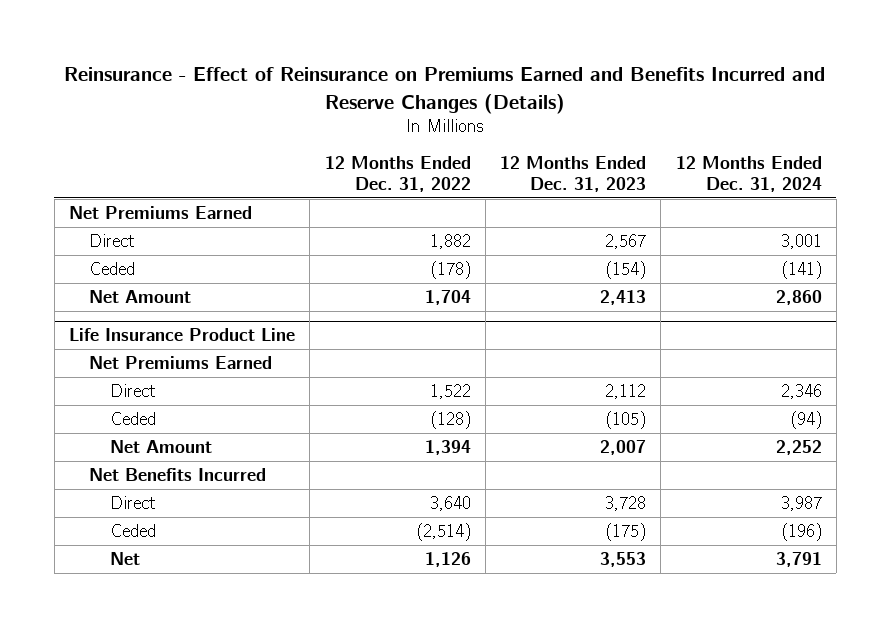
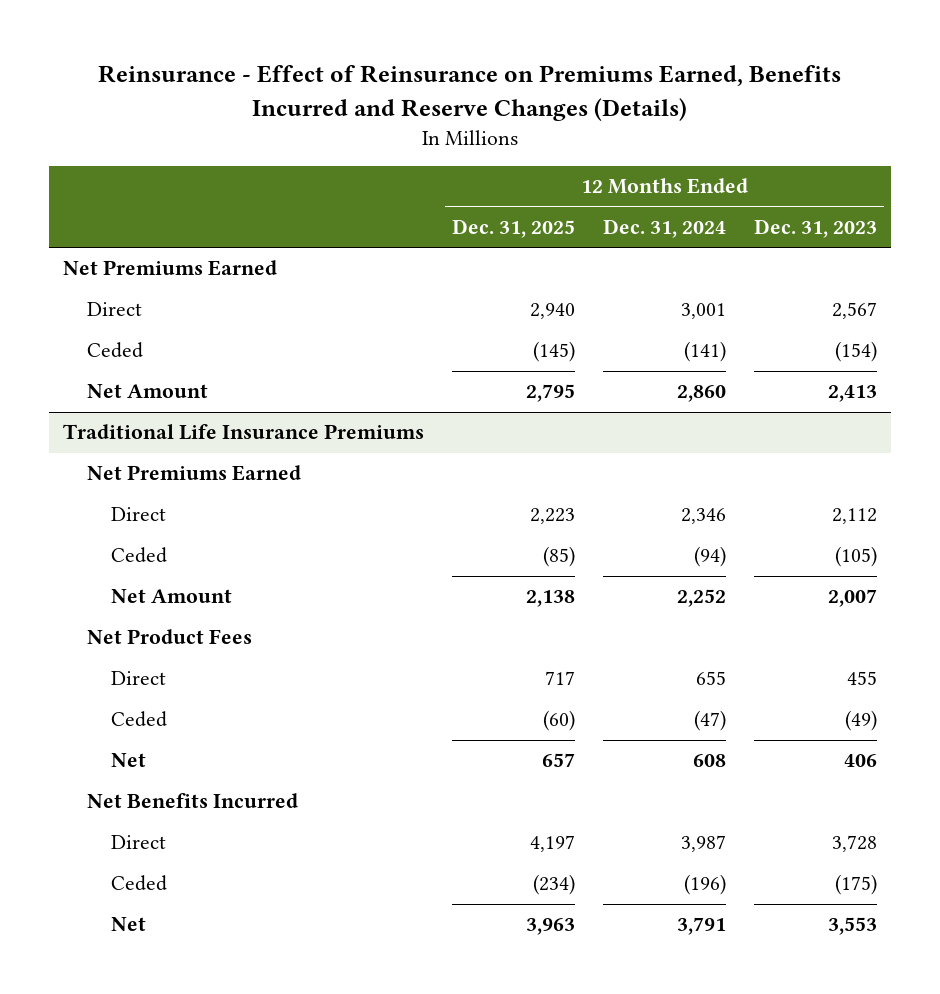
[64,67,826,114] Reinsurance - Effect of Reinsurance on Premiums Earned and Benefits Incurred and Reserve Changes (Details) -> [98,65,842,121] Reinsurance - Effect of Reinsurance on Premiums Earned, Benefits Incurred and Reserve Changes (Details)
[324,156,471,192] 12 Months Ended Dec. 31, 2022 -> none
none -> [452,219,576,239] Dec. 31, 2025
[69,328,296,342] Life Insurance Product Line -> [63,424,425,441] Traditional Life Insurance Premiums
none -> [87,629,253,645] Net Product Fees
none -> [111,671,167,686] Direct
none -> [111,711,168,728] Ceded
none -> [111,753,147,768] Net

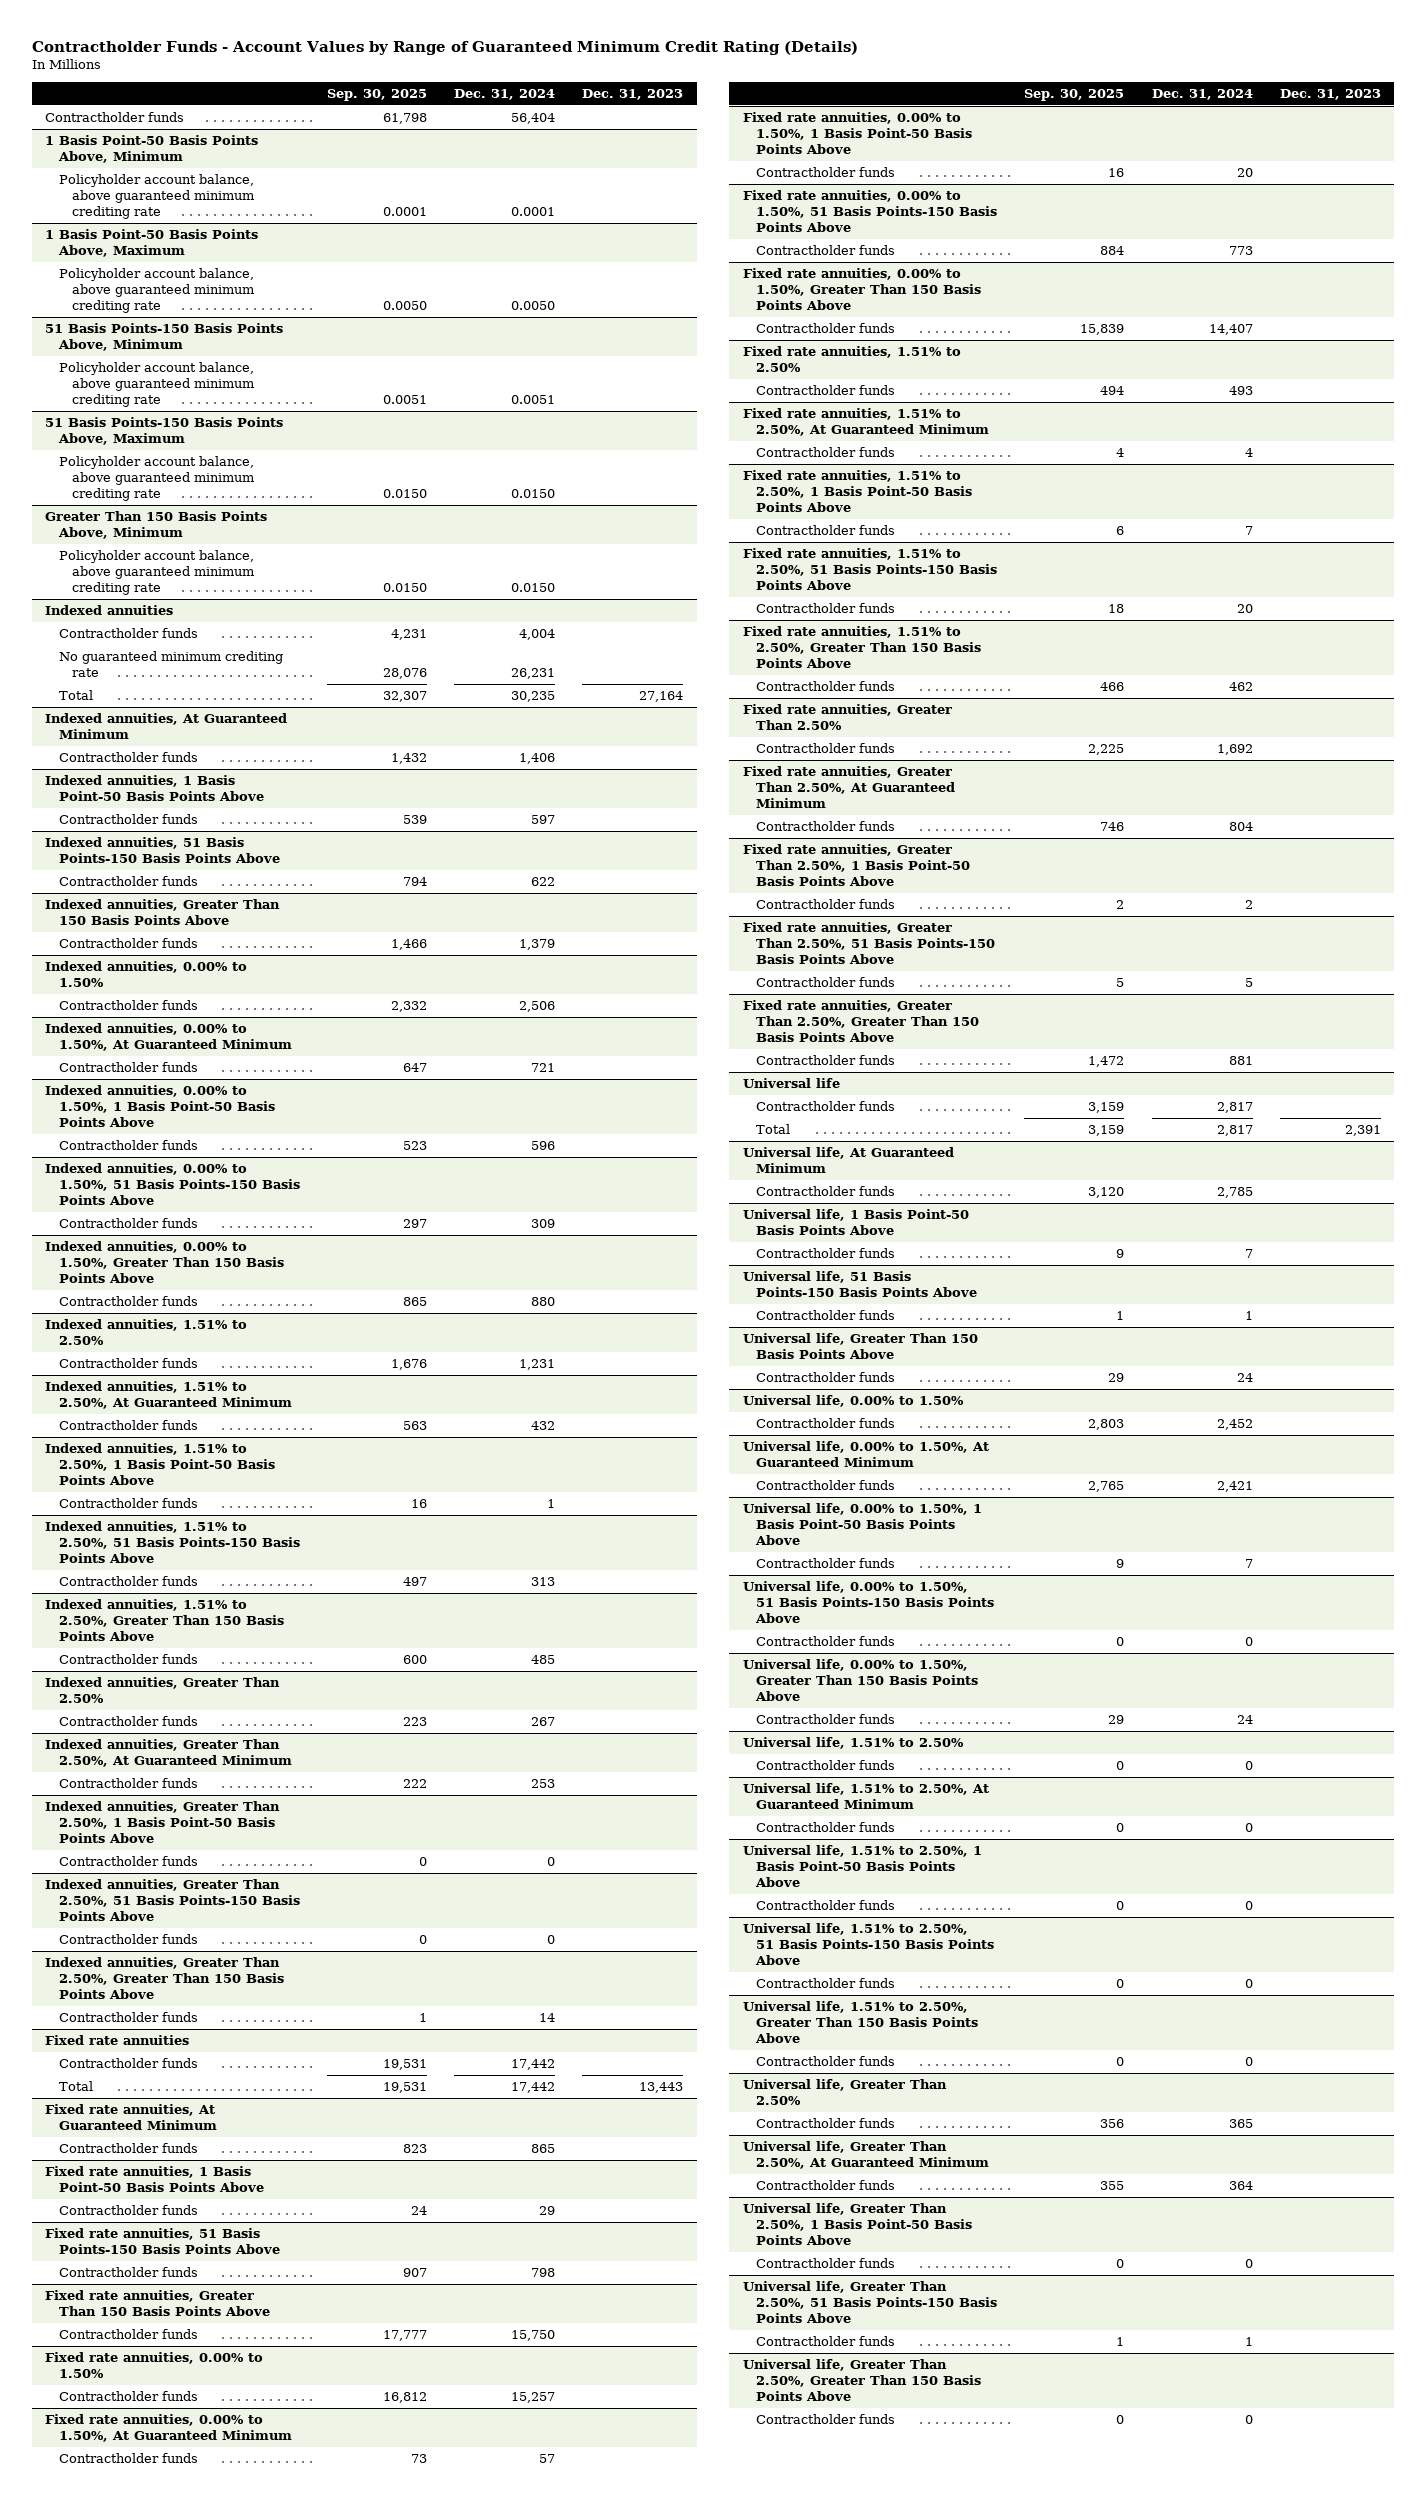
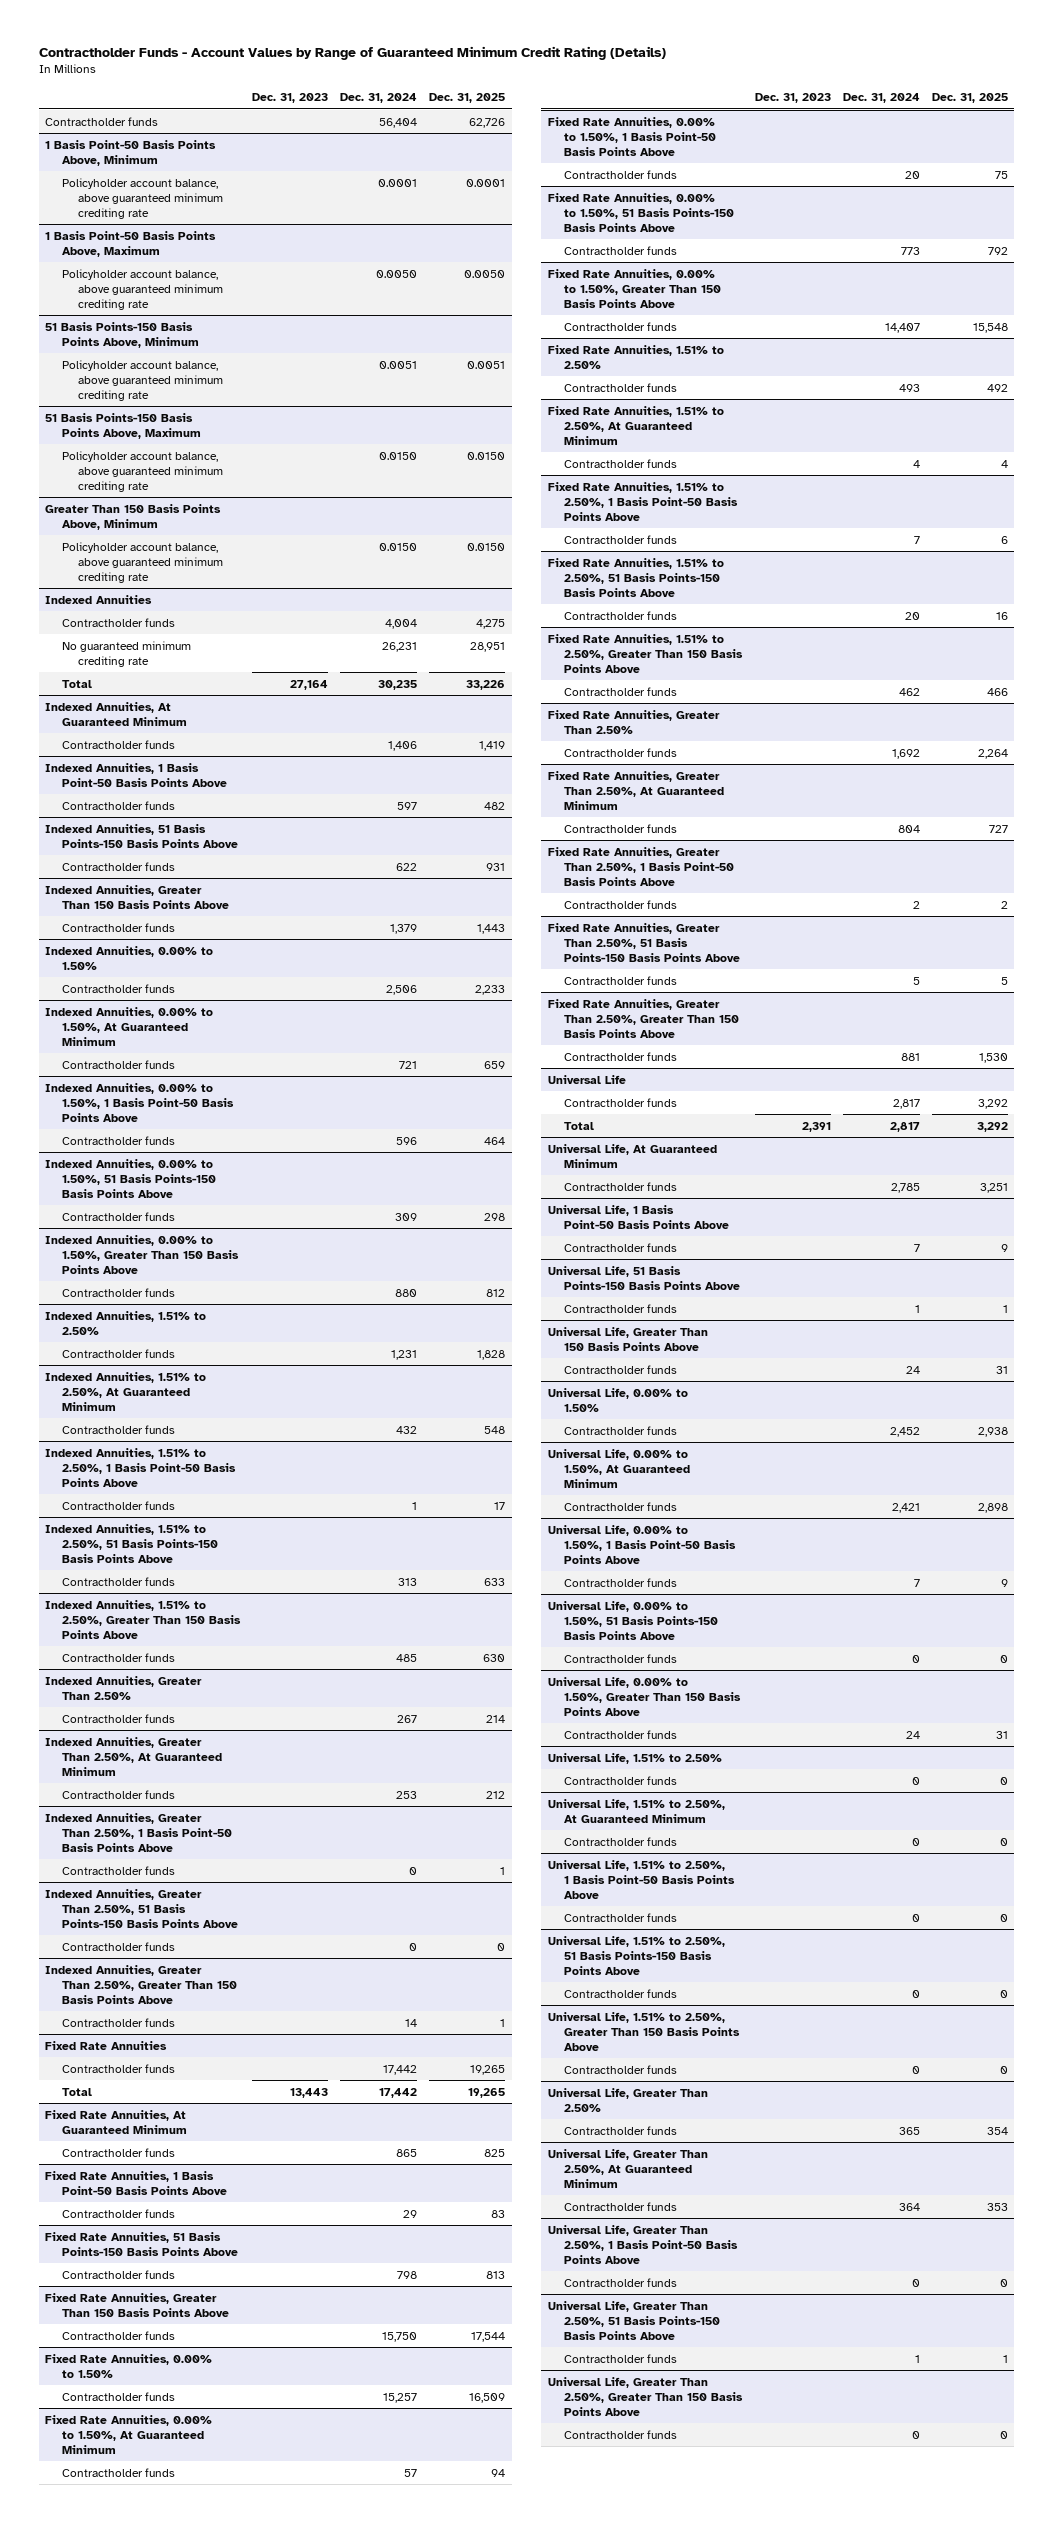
[326,89,427,102] Sep. 30, 2025 -> none
none -> [429,92,506,103] Dec. 31, 2025
[45,605,174,616] Indexed annuities -> [44,594,152,604] Indexed Annuities
[45,713,288,740] Indexed annuities, At Guaranteed Minimum -> [44,701,187,726] Indexed Annuities, At Guaranteed Minimum
[45,775,264,802] Indexed annuities, 1 Basis Point-50 Basis Points Above -> [44,762,227,787] Indexed Annuities, 1 Basis Point-50 Basis Points Above
[45,837,280,864] Indexed annuities, 51 Basis Points-150 Basis Points Above -> [44,823,238,848] Indexed Annuities, 51 Basis Points-150 Basis Points Above
[45,899,281,926] Indexed annuities, Greater Than 150 Basis Points Above -> [44,884,229,909] Indexed Annuities, Greater Than 150 Basis Points Above
[45,961,248,988] Indexed annuities, 0.00% to 1.50% -> [44,945,213,970] Indexed Annuities, 0.00% to 1.50%
[45,1023,292,1052] Indexed annuities, 0.00% to 1.50%, At Guaranteed Minimum -> [44,1006,213,1046] Indexed Annuities, 0.00% to 1.50%, At Guaranteed Minimum
[45,1085,275,1128] Indexed annuities, 0.00% to 1.50%, 1 Basis Point-50 Basis Points Above -> [44,1082,234,1122] Indexed Annuities, 0.00% to 1.50%, 1 Basis Point-50 Basis Points Above
[45,1163,300,1206] Indexed annuities, 0.00% to 1.50%, 51 Basis Points-150 Basis Points Above -> [44,1158,216,1198] Indexed Annuities, 0.00% to 1.50%, 51 Basis Points-150 Basis Points Above
[45,1241,284,1284] Indexed annuities, 0.00% to 1.50%, Greater Than 150 Basis Points Above -> [44,1234,239,1274] Indexed Annuities, 0.00% to 1.50%, Greater Than 150 Basis Points Above
[45,1319,248,1346] Indexed annuities, 1.51% to 2.50% -> [44,1310,206,1335] Indexed Annuities, 1.51% to 2.50%
[45,1381,292,1410] Indexed annuities, 1.51% to 2.50%, At Guaranteed Minimum -> [44,1371,206,1411] Indexed Annuities, 1.51% to 2.50%, At Guaranteed Minimum
[45,1443,275,1486] Indexed annuities, 1.51% to 2.50%, 1 Basis Point-50 Basis Points Above -> [44,1447,236,1487] Indexed Annuities, 1.51% to 2.50%, 1 Basis Point-50 Basis Points Above
[45,1521,300,1564] Indexed annuities, 1.51% to 2.50%, 51 Basis Points-150 Basis Points Above -> [44,1523,218,1563] Indexed Annuities, 1.51% to 2.50%, 51 Basis Points-150 Basis Points Above
[45,1599,284,1642] Indexed annuities, 1.51% to 2.50%, Greater Than 150 Basis Points Above -> [44,1599,241,1639] Indexed Annuities, 1.51% to 2.50%, Greater Than 150 Basis Points Above
[45,1677,281,1704] Indexed annuities, Greater Than 2.50% -> [44,1675,202,1700] Indexed Annuities, Greater Than 2.50%
[45,1739,292,1768] Indexed annuities, Greater Than 2.50%, At Guaranteed Minimum -> [44,1736,222,1776] Indexed Annuities, Greater Than 2.50%, At Guaranteed Minimum
[45,1801,281,1844] Indexed annuities, Greater Than 2.50%, 1 Basis Point-50 Basis Points Above -> [44,1812,232,1852] Indexed Annuities, Greater Than 2.50%, 1 Basis Point-50 Basis Points Above
[45,1879,300,1922] Indexed annuities, Greater Than 2.50%, 51 Basis Points-150 Basis Points Above -> [44,1888,238,1928] Indexed Annuities, Greater Than 2.50%, 51 Basis Points-150 Basis Points Above
[45,1957,284,2000] Indexed annuities, Greater Than 2.50%, Greater Than 150 Basis Points Above -> [44,1964,237,2004] Indexed Annuities, Greater Than 2.50%, Greater Than 150 Basis Points Above
[45,2035,190,2046] Fixed rate annuities -> [44,2040,167,2050] Fixed Rate Annuities
[45,2104,217,2131] Fixed rate annuities, At Guaranteed Minimum -> [44,2109,187,2134] Fixed Rate Annuities, At Guaranteed Minimum
[45,2166,264,2193] Fixed rate annuities, 1 Basis Point-50 Basis Points Above -> [44,2170,227,2195] Fixed Rate Annuities, 1 Basis Point-50 Basis Points Above
[45,2228,280,2255] Fixed rate annuities, 51 Basis Points-150 Basis Points Above -> [44,2231,238,2256] Fixed Rate Annuities, 51 Basis Points-150 Basis Points Above
[45,2290,270,2317] Fixed rate annuities, Greater Than 150 Basis Points Above -> [44,2292,229,2317] Fixed Rate Annuities, Greater Than 150 Basis Points Above
[45,2352,264,2379] Fixed rate annuities, 0.00% to 1.50% -> [44,2353,212,2378] Fixed Rate Annuities, 0.00% to 1.50%
[45,2414,292,2443] Fixed rate annuities, 0.00% to 1.50%, At Guaranteed Minimum -> [44,2414,212,2454] Fixed Rate Annuities, 0.00% to 1.50%, At Guaranteed Minimum
[742,112,973,155] Fixed rate annuities, 0.00% to 1.50%, 1 Basis Point-50 Basis Points Above -> [547,116,717,156] Fixed Rate Annuities, 0.00% to 1.50%, 1 Basis Point-50 Basis Points Above
[742,190,998,233] Fixed rate annuities, 0.00% to 1.50%, 51 Basis Points-150 Basis Points Above -> [547,192,735,232] Fixed Rate Annuities, 0.00% to 1.50%, 51 Basis Points-150 Basis Points Above
[742,268,982,311] Fixed rate annuities, 0.00% to 1.50%, Greater Than 150 Basis Points Above -> [547,268,722,308] Fixed Rate Annuities, 0.00% to 1.50%, Greater Than 150 Basis Points Above
[742,346,961,373] Fixed rate annuities, 1.51% to 2.50% -> [547,344,724,369] Fixed Rate Annuities, 1.51% to 2.50%
[742,408,990,437] Fixed rate annuities, 1.51% to 2.50%, At Guaranteed Minimum -> [547,405,724,445] Fixed Rate Annuities, 1.51% to 2.50%, At Guaranteed Minimum
[742,470,973,513] Fixed rate annuities, 1.51% to 2.50%, 1 Basis Point-50 Basis Points Above -> [547,481,739,521] Fixed Rate Annuities, 1.51% to 2.50%, 1 Basis Point-50 Basis Points Above
[742,548,998,591] Fixed rate annuities, 1.51% to 2.50%, 51 Basis Points-150 Basis Points Above -> [547,557,724,597] Fixed Rate Annuities, 1.51% to 2.50%, 51 Basis Points-150 Basis Points Above
[742,626,982,669] Fixed rate annuities, 1.51% to 2.50%, Greater Than 150 Basis Points Above -> [547,633,744,673] Fixed Rate Annuities, 1.51% to 2.50%, Greater Than 150 Basis Points Above
[742,704,952,731] Fixed rate annuities, Greater Than 2.50% -> [547,709,720,734] Fixed Rate Annuities, Greater Than 2.50%
[742,766,956,809] Fixed rate annuities, Greater Than 2.50%, At Guaranteed Minimum -> [547,770,725,810] Fixed Rate Annuities, Greater Than 2.50%, At Guaranteed Minimum
[742,844,971,887] Fixed rate annuities, Greater Than 2.50%, 1 Basis Point-50 Basis Points Above -> [547,846,735,886] Fixed Rate Annuities, Greater Than 2.50%, 1 Basis Point-50 Basis Points Above
[742,922,996,965] Fixed rate annuities, Greater Than 2.50%, 51 Basis Points-150 Basis Points Above -> [547,922,741,962] Fixed Rate Annuities, Greater Than 2.50%, 51 Basis Points-150 Basis Points Above
[742,1000,980,1043] Fixed rate annuities, Greater Than 2.50%, Greater Than 150 Basis Points Above -> [547,998,740,1038] Fixed Rate Annuities, Greater Than 2.50%, Greater Than 150 Basis Points Above
[742,1078,840,1089] Universal life -> [547,1074,626,1084] Universal Life
[742,1147,954,1174] Universal life, At Guaranteed Minimum -> [547,1143,717,1168] Universal Life, At Guaranteed Minimum
[742,1209,969,1236] Universal life, 1 Basis Point-50 Basis Points Above -> [547,1204,730,1229] Universal Life, 1 Basis Point-50 Basis Points Above
[742,1271,978,1298] Universal life, 51 Basis Points-150 Basis Points Above -> [547,1265,741,1290] Universal Life, 51 Basis Points-150 Basis Points Above
[742,1333,978,1360] Universal life, Greater Than 150 Basis Points Above -> [547,1326,708,1351] Universal Life, Greater Than 150 Basis Points Above
[742,1395,964,1408] Universal life, 0.00% to 1.50% -> [547,1387,688,1412] Universal Life, 0.00% to 1.50%
[742,1441,989,1468] Universal life, 0.00% to 1.50%, At Guaranteed Minimum -> [547,1448,691,1488] Universal Life, 0.00% to 1.50%, At Guaranteed Minimum
[742,1503,982,1546] Universal life, 0.00% to 1.50%, 1 Basis Point-50 Basis Points Above -> [547,1524,737,1564] Universal Life, 0.00% to 1.50%, 1 Basis Point-50 Basis Points Above
[742,1581,995,1624] Universal life, 0.00% to 1.50%, 51 Basis Points-150 Basis Points Above -> [547,1600,719,1640] Universal Life, 0.00% to 1.50%, 51 Basis Points-150 Basis Points Above
[742,1659,979,1702] Universal life, 0.00% to 1.50%, Greater Than 150 Basis Points Above -> [547,1676,742,1716] Universal Life, 0.00% to 1.50%, Greater Than 150 Basis Points Above
[742,1737,964,1750] Universal life, 1.51% to 2.50% -> [547,1752,722,1764] Universal Life, 1.51% to 2.50%
[742,1783,989,1810] Universal life, 1.51% to 2.50%, At Guaranteed Minimum -> [547,1798,725,1823] Universal Life, 1.51% to 2.50%, At Guaranteed Minimum
[742,1845,982,1888] Universal life, 1.51% to 2.50%, 1 Basis Point-50 Basis Points Above -> [547,1859,736,1899] Universal Life, 1.51% to 2.50%, 1 Basis Point-50 Basis Points Above
[742,1923,995,1966] Universal life, 1.51% to 2.50%, 51 Basis Points-150 Basis Points Above -> [547,1935,725,1975] Universal Life, 1.51% to 2.50%, 51 Basis Points-150 Basis Points Above
[742,2001,979,2044] Universal life, 1.51% to 2.50%, Greater Than 150 Basis Points Above -> [547,2011,741,2051] Universal Life, 1.51% to 2.50%, Greater Than 150 Basis Points Above
[742,2079,947,2106] Universal life, Greater Than 2.50% -> [547,2087,708,2112] Universal Life, Greater Than 2.50%
[742,2141,990,2170] Universal life, Greater Than 2.50%, At Guaranteed Minimum -> [547,2148,708,2188] Universal Life, Greater Than 2.50%, At Guaranteed Minimum
[742,2203,973,2246] Universal life, Greater Than 2.50%, 1 Basis Point-50 Basis Points Above -> [547,2224,739,2264] Universal Life, Greater Than 2.50%, 1 Basis Point-50 Basis Points Above
[742,2281,998,2324] Universal life, Greater Than 2.50%, 51 Basis Points-150 Basis Points Above -> [547,2300,721,2340] Universal Life, Greater Than 2.50%, 51 Basis Points-150 Basis Points Above
[742,2359,982,2402] Universal life, Greater Than 2.50%, Greater Than 150 Basis Points Above -> [547,2376,744,2416] Universal Life, Greater Than 2.50%, Greater Than 150 Basis Points Above

